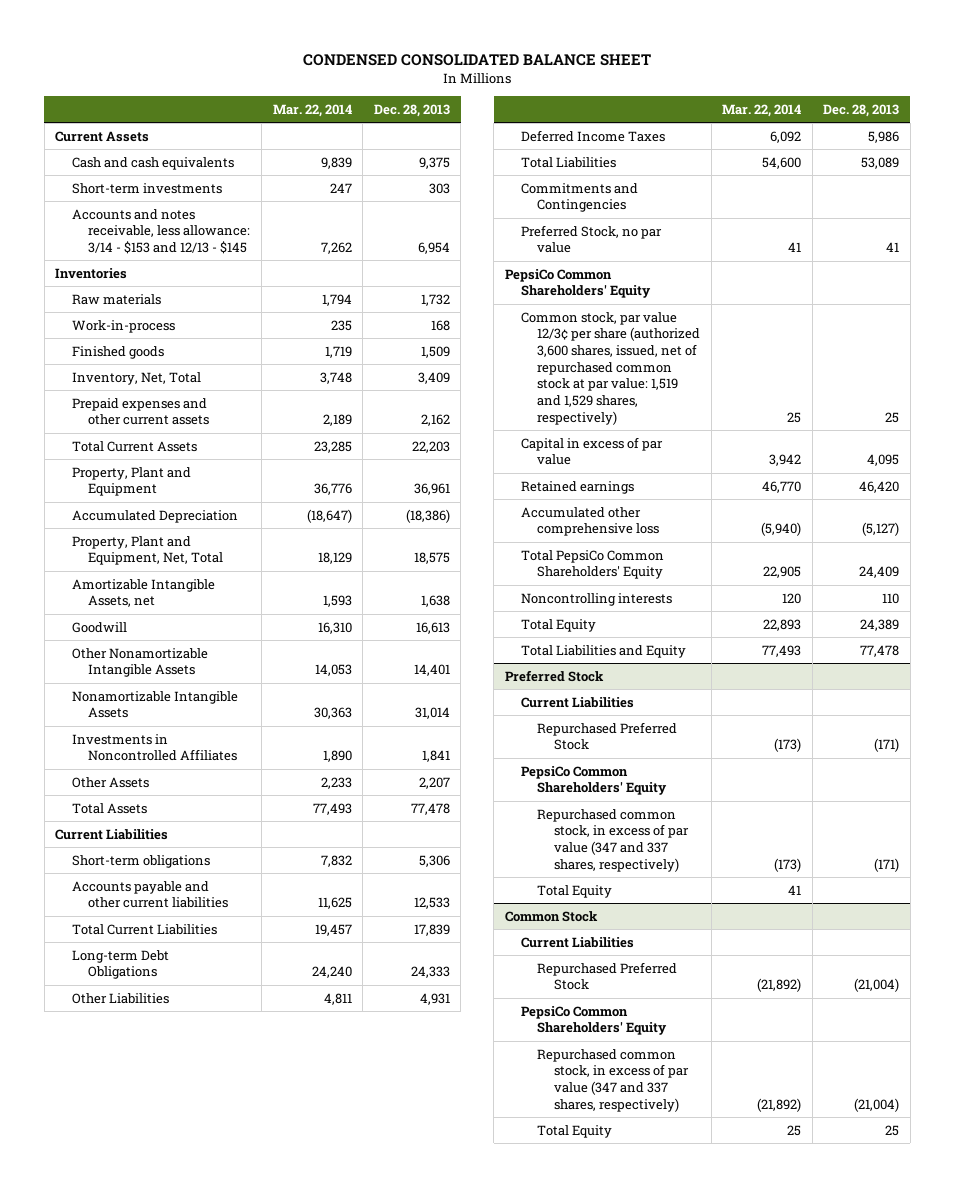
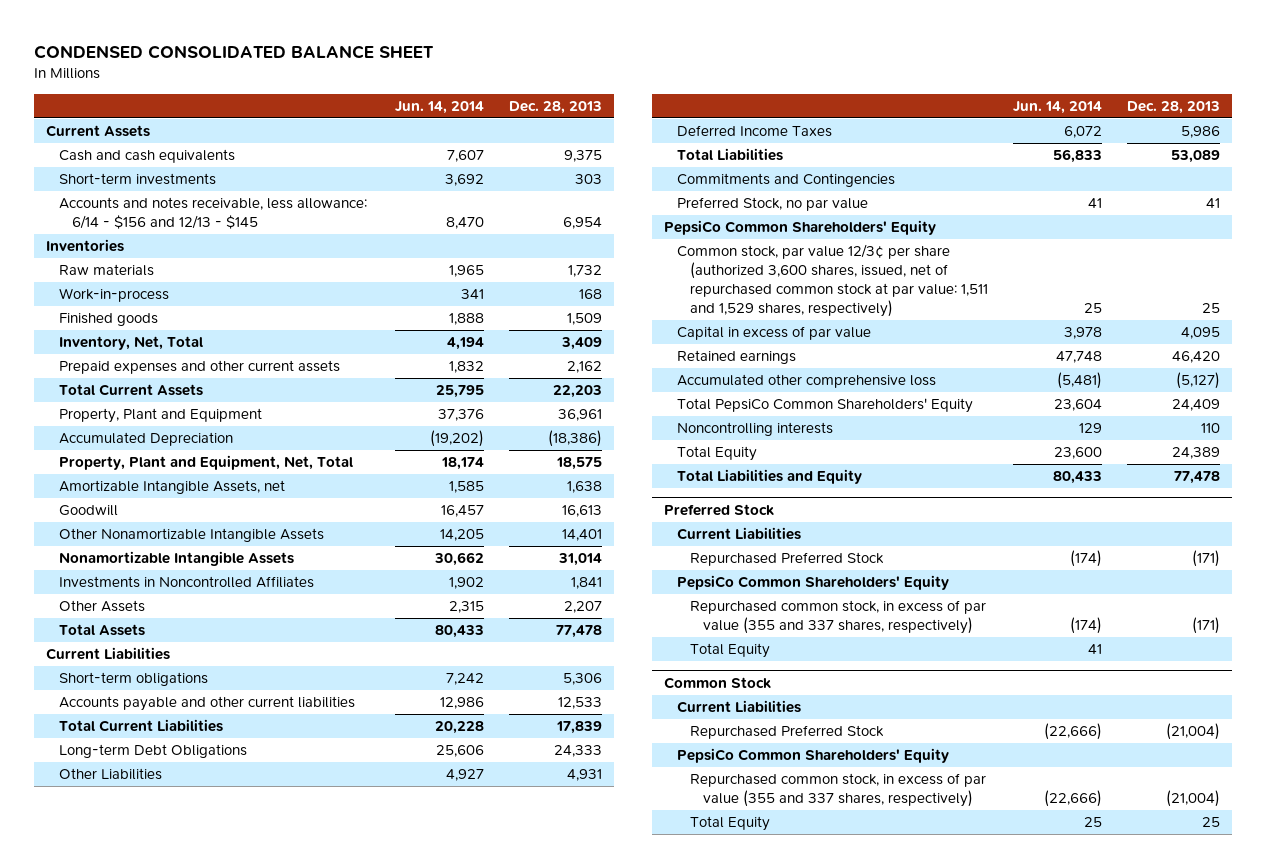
[272,103,352,117] Mar. 22, 2014 -> none
none -> [395,100,485,114] Jun. 14, 2014
[71,208,250,255] Accounts and notes receivable, less allowance: 3/14 - $153 and 12/13 - $145 -> [59,197,368,230] Accounts and notes receivable, less allowance: 6/14 - $156 and 12/13 - $145
[521,311,701,425] Common stock, par value 12/3¢ per share (authorized 3,600 shares, issued, net of repurchased common stock at par value: 1,519 and 1,529 shares, respectively) -> [677,244,989,318] Common stock, par value 12/3¢ per share (authorized 3,600 shares, issued, net of repurchased common stock at par value: 1,511 and 1,529 shares, respectively)
[537,808,689,872] Repurchased common stock, in excess of par value (347 and 337 shares, respectively) -> [690,600,987,635] Repurchased common stock, in excess of par value (355 and 337 shares, respectively)
[537,1048,689,1112] Repurchased common stock, in excess of par value (347 and 337 shares, respectively) -> [690,773,987,808] Repurchased common stock, in excess of par value (355 and 337 shares, respectively)

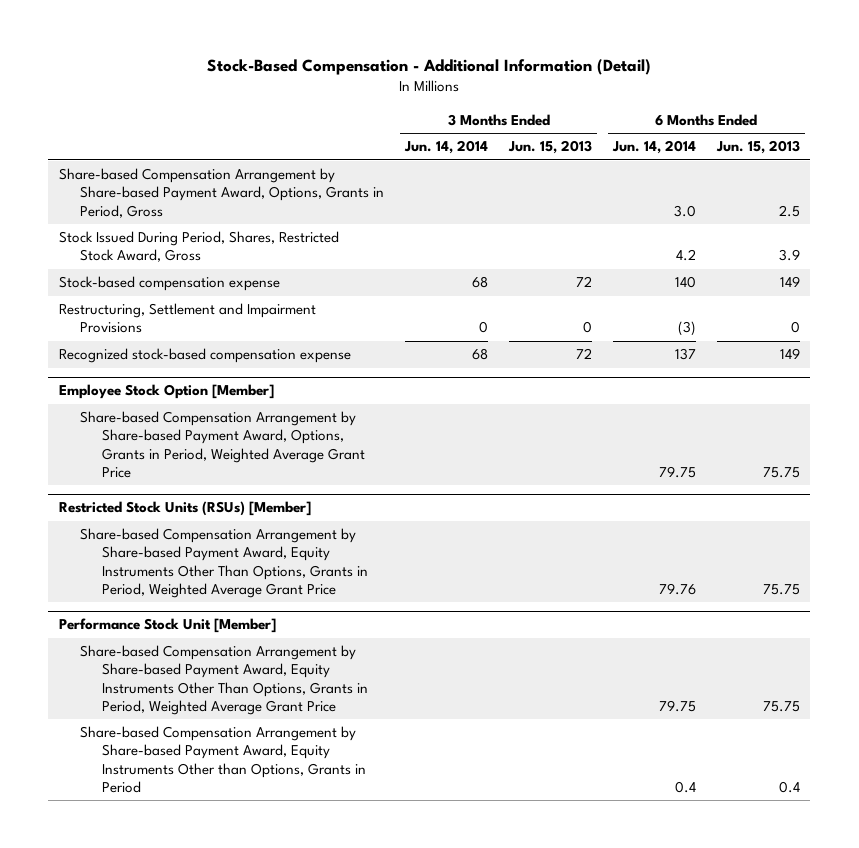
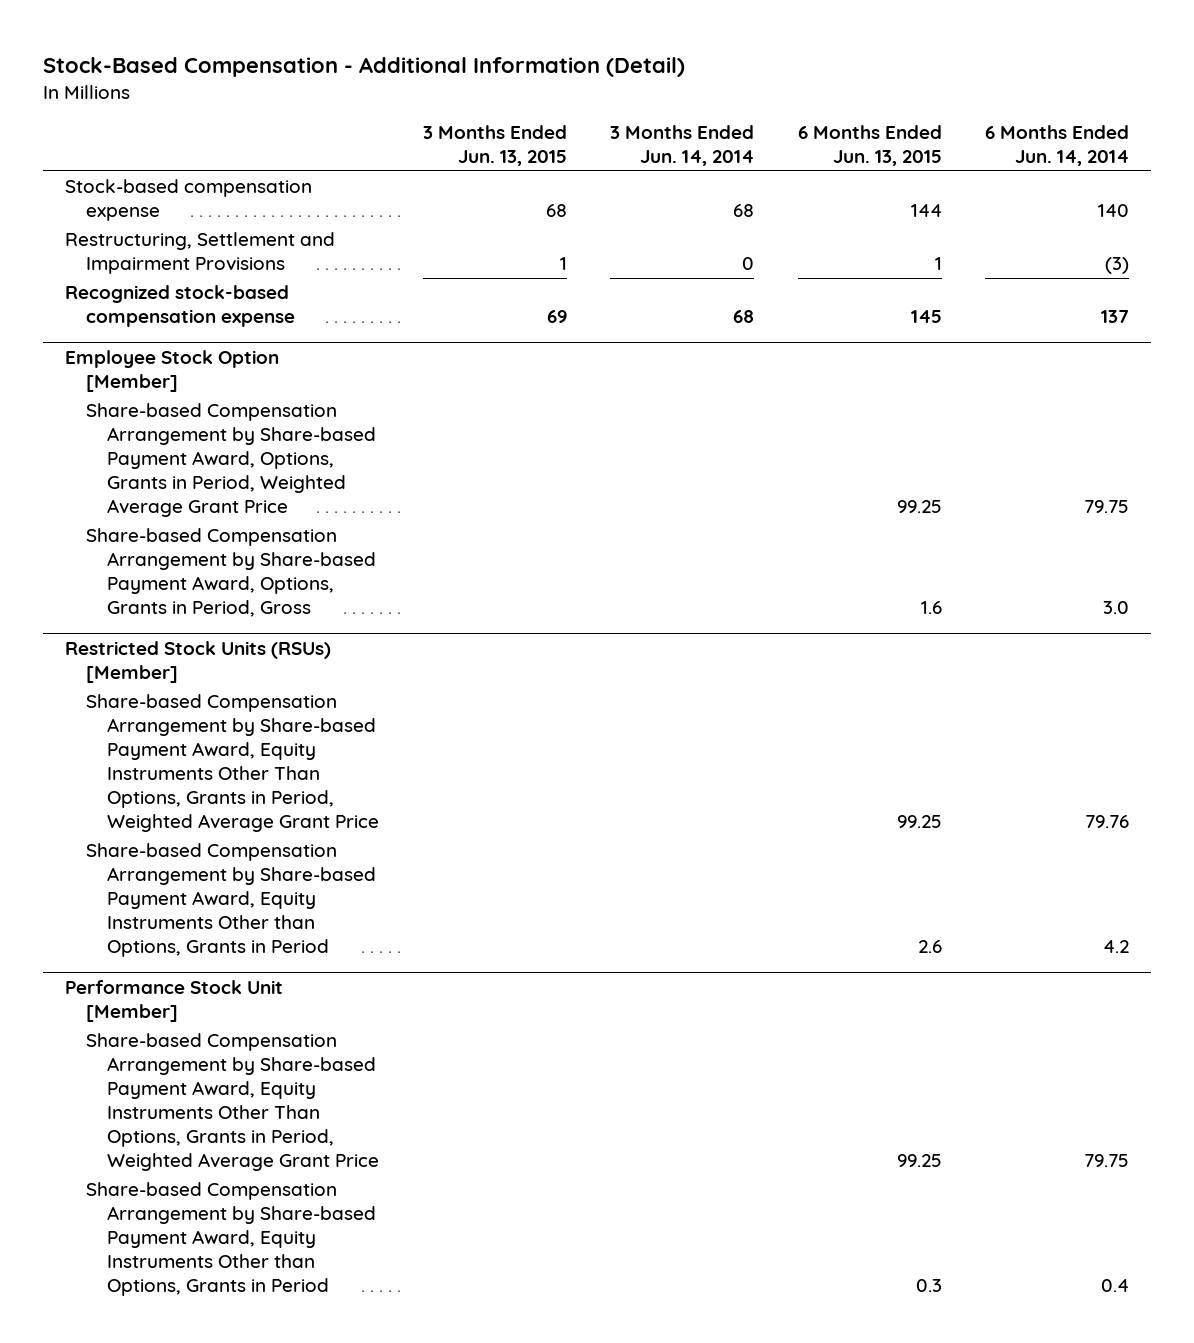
[508,140,593,155] Jun. 15, 2013 -> none
[715,140,800,155] Jun. 15, 2013 -> none
none -> [422,124,567,166] 3 Months Ended Jun. 13, 2015
none -> [797,124,942,166] 6 Months Ended Jun. 13, 2015
[58,168,385,218] Share-based Compensation Arrangement by Share-based Payment Award, Options, Grants in Period, Gross -> none
[58,231,339,263] Stock Issued During Period, Shares, Restricted Stock Award, Gross -> none
none -> [86,528,376,618] Share-based Compensation Arrangement by Share-based Payment Award, Options, Grants in Period, Gross
none -> [86,843,376,957] Share-based Compensation Arrangement by Share-based Payment Award, Equity Instruments Other than Options, Grants in Period

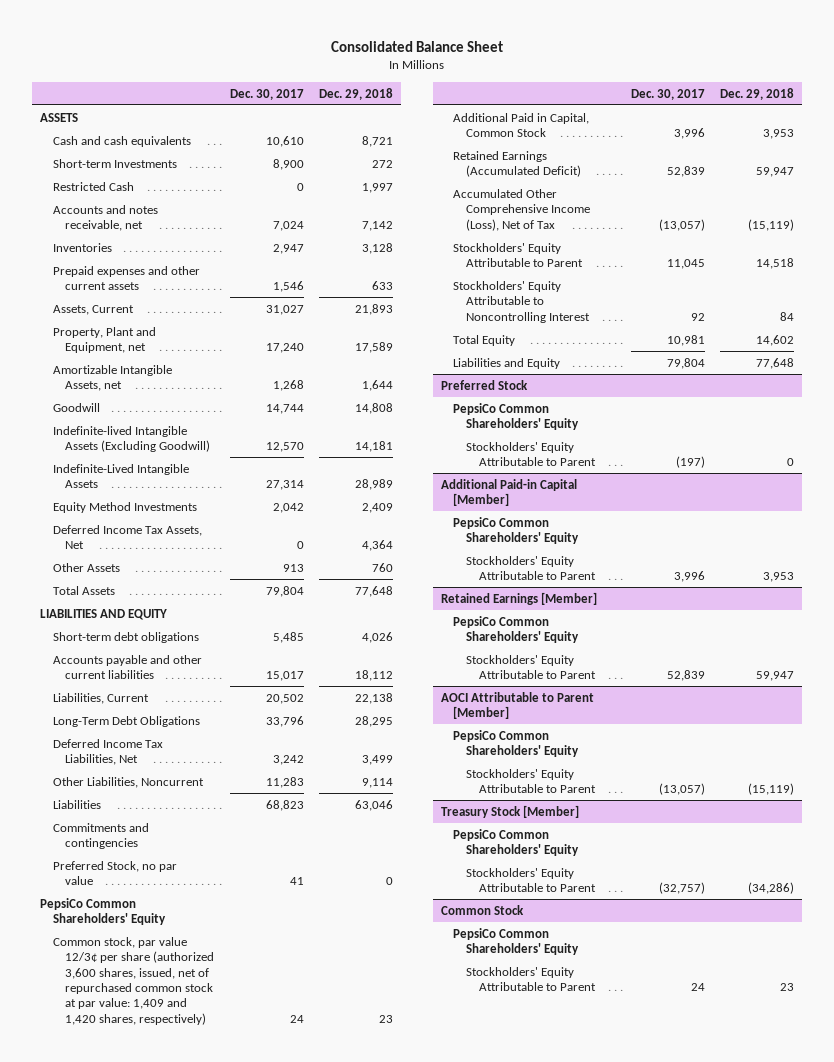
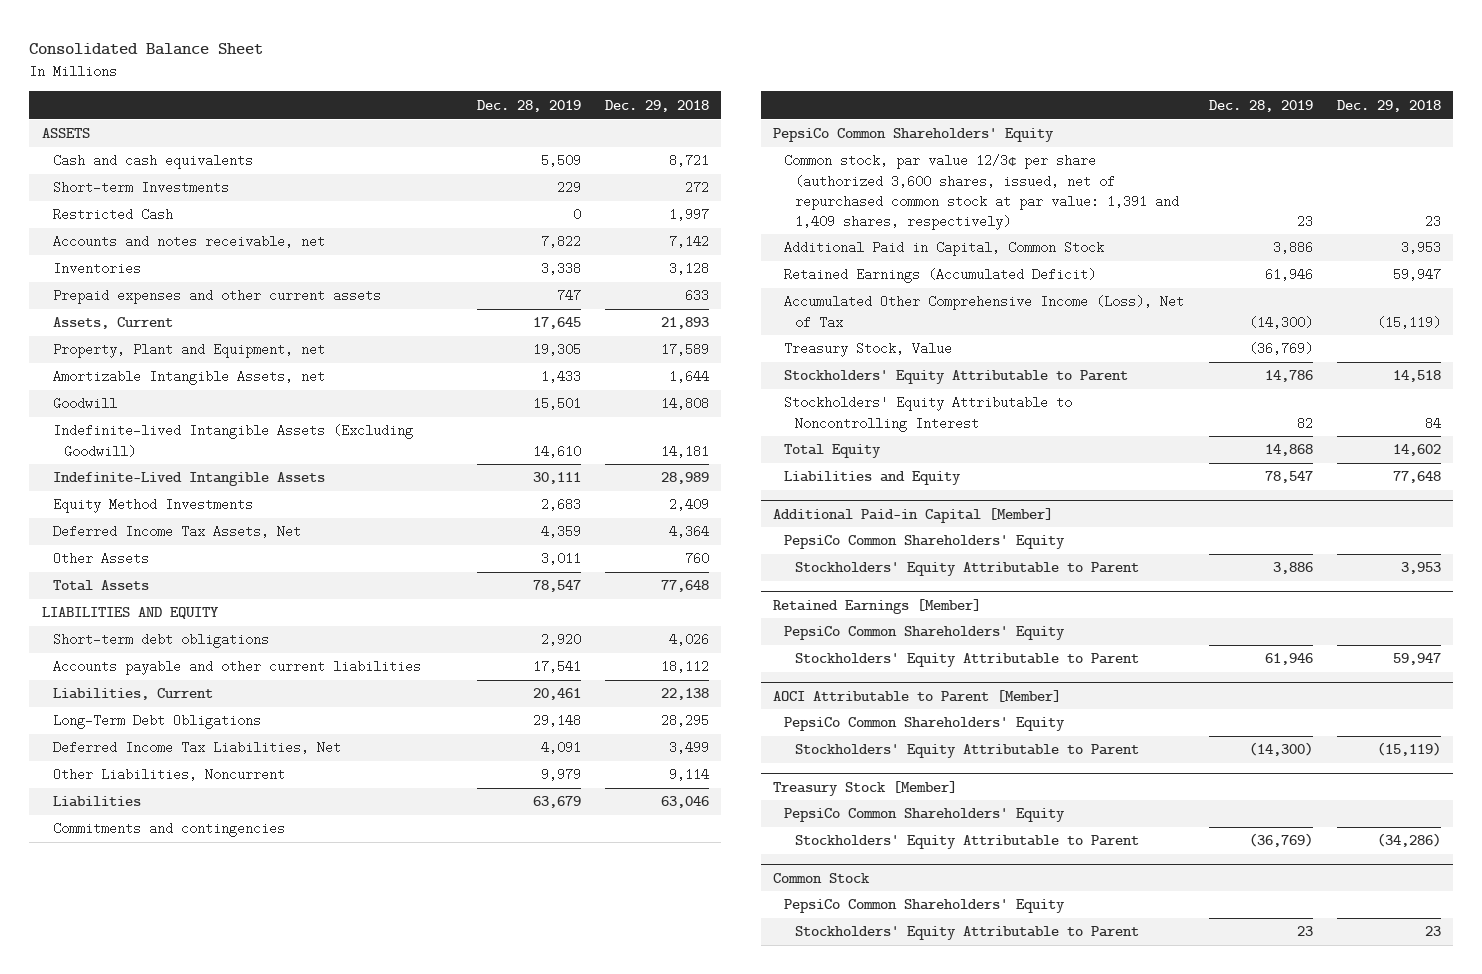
[229,88,304,100] Dec. 30, 2017 -> none
none -> [476,99,581,112] Dec. 28, 2019
[52,860,177,886] Preferred Stock, no par value -> none
[52,936,215,1025] Common stock, par value 12/3¢ per share (authorized 3,600 shares, issued, net of repurchased common stock at par value: 1,409 and 1,420 shares, respectively) -> [784,154,1180,230] Common stock, par value 12/3¢ per share (authorized 3,600 shares, issued, net of repurchased common stock at par value: 1,391 and 1,409 shares, respectively)
none -> [784,342,953,358] Treasury Stock, Value
[440,379,528,390] Preferred Stock -> none
[453,402,580,431] PepsiCo Common Shareholders' Equity -> none
[466,441,596,467] Stockholders' Equity Attributable to Parent -> none

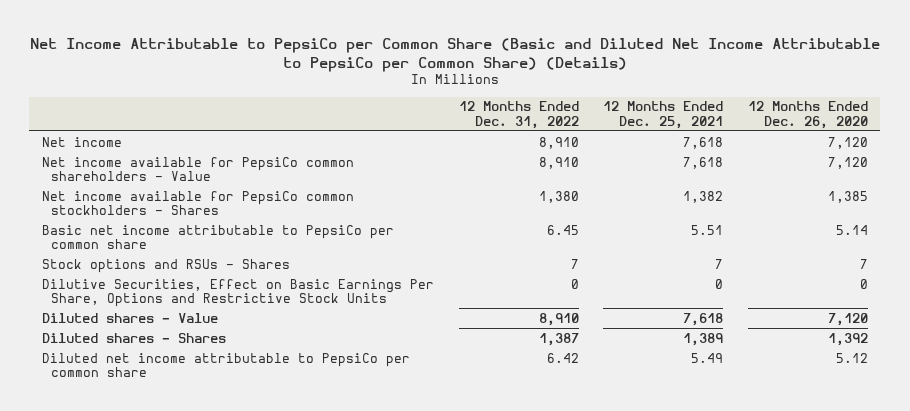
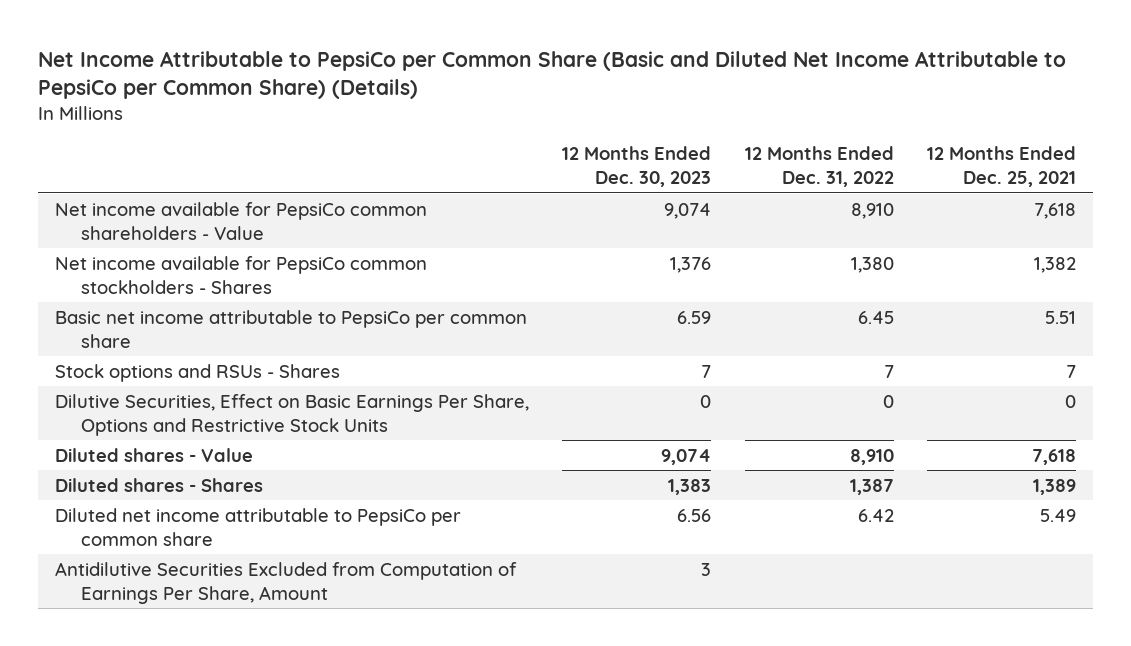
[748,101,869,129] 12 Months Ended Dec. 26, 2020 -> none
none -> [562,146,712,188] 12 Months Ended Dec. 30, 2023
[41,136,122,147] Net income -> none
none -> [54,561,517,604] Antidilutive Securities Excluded from Computation of Earnings Per Share, Amount

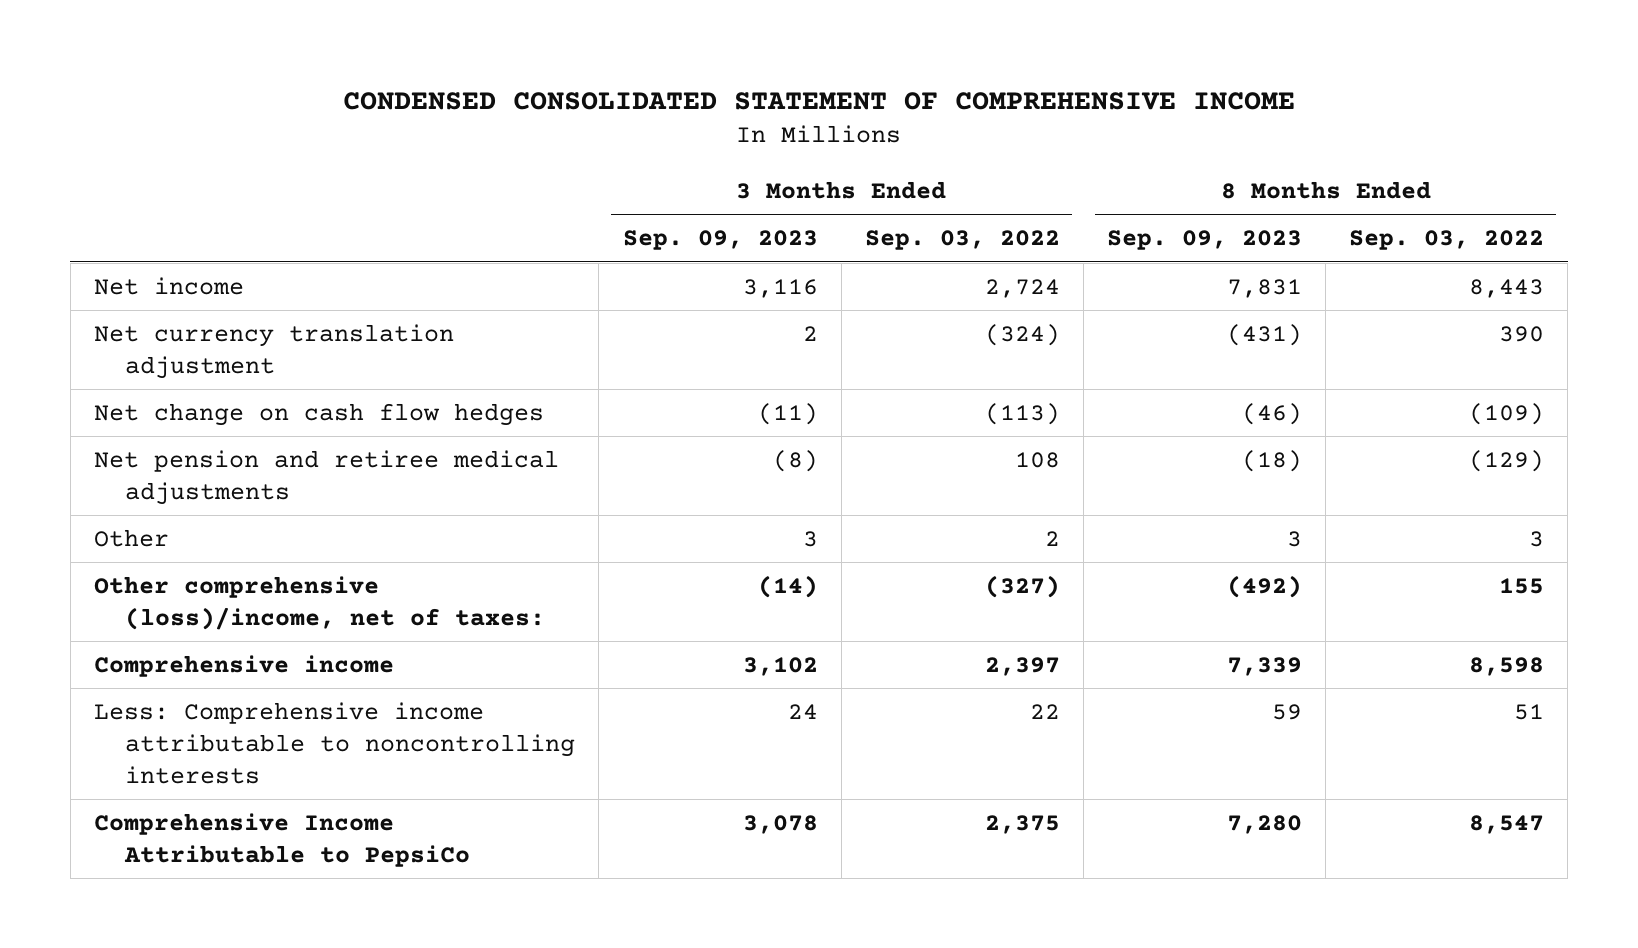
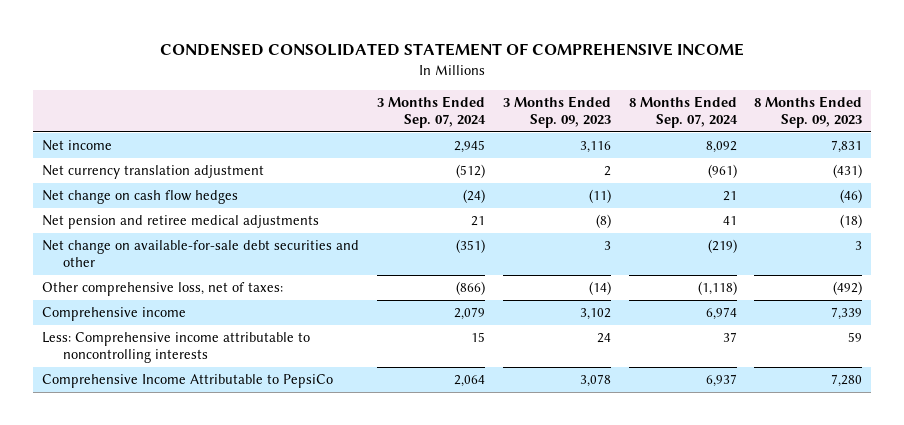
[864,230,1060,251] Sep. 03, 2022 -> none
[1349,230,1545,251] Sep. 03, 2022 -> none
none -> [376,95,486,129] 3 Months Ended Sep. 07, 2024
none -> [628,95,738,129] 8 Months Ended Sep. 07, 2024
[93,528,169,547] Other -> [41,240,359,268] Net change on available-for-sale debt securities and other
[93,575,546,630] Other comprehensive (loss)/income, net of taxes: -> [41,282,283,297] Other comprehensive loss, net of taxes:

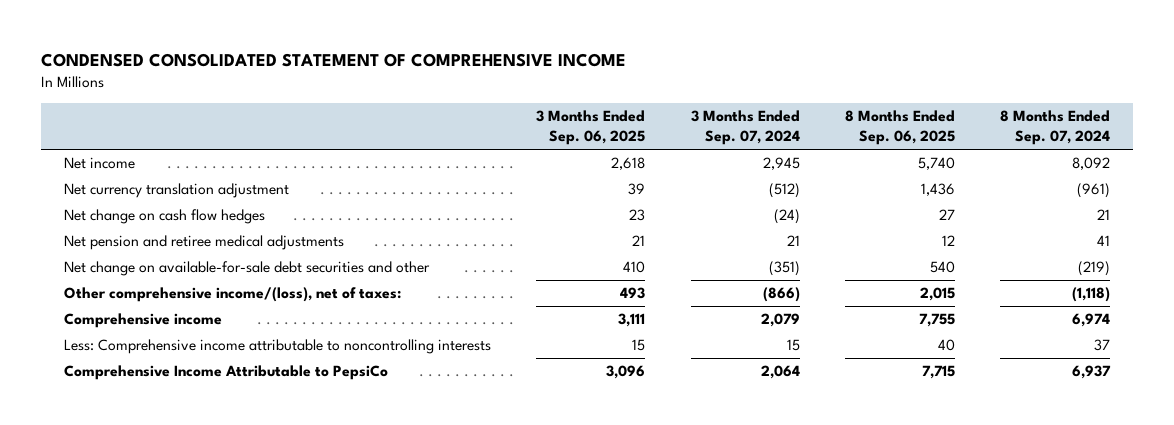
[502,95,611,129] 3 Months Ended Sep. 09, 2023 -> none
[754,95,863,129] 8 Months Ended Sep. 09, 2023 -> none
none -> [536,110,646,146] 3 Months Ended Sep. 06, 2025
none -> [844,110,955,146] 8 Months Ended Sep. 06, 2025
[41,282,283,297] Other comprehensive loss, net of taxes: -> [64,287,402,303] Other comprehensive income/(loss), net of taxes:

